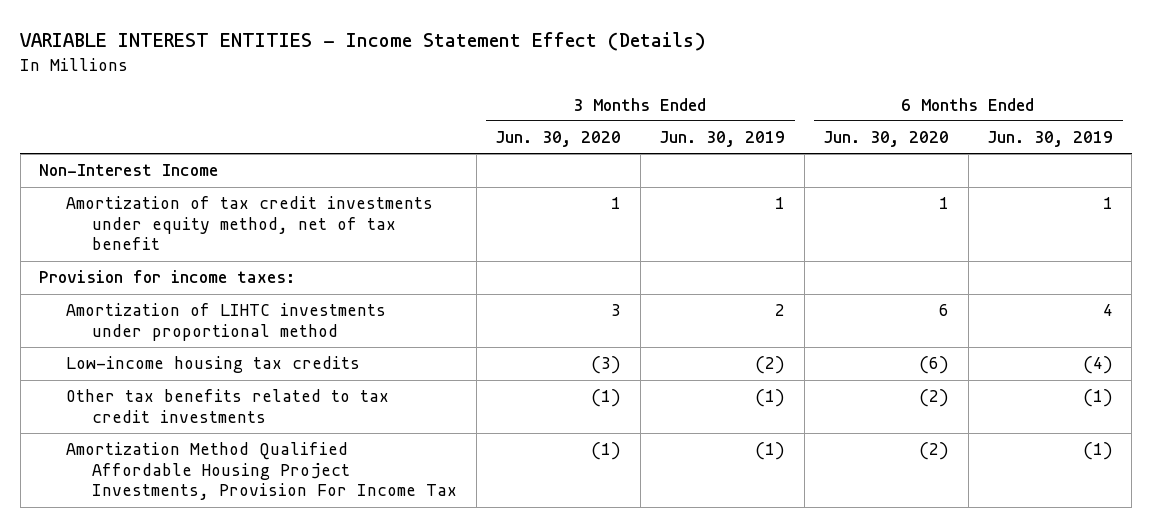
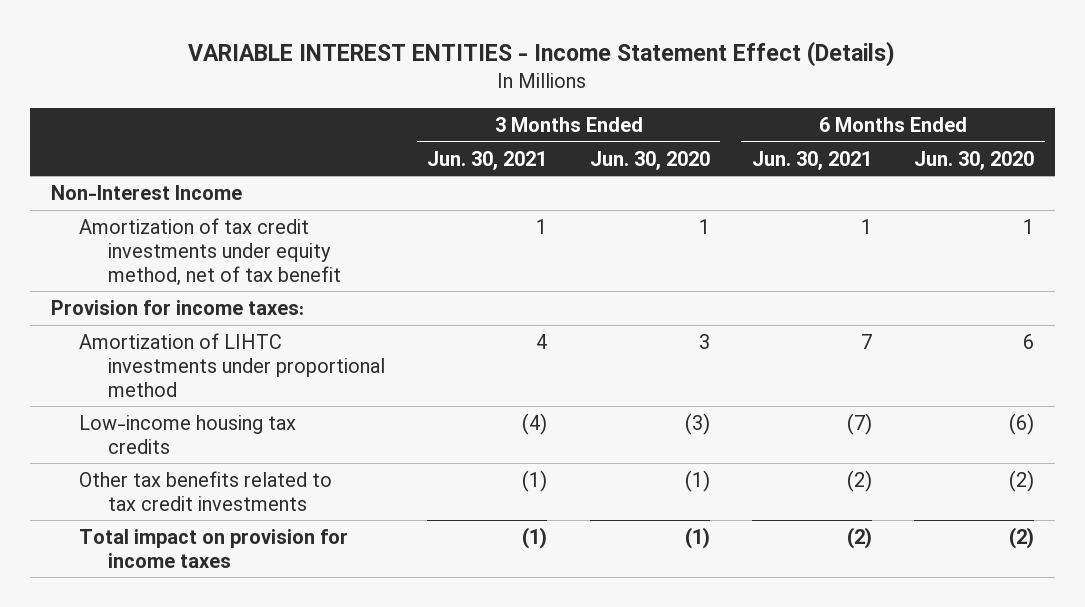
[659,131,786,148] Jun. 30, 2019 -> none
[987,131,1114,148] Jun. 30, 2019 -> none
none -> [427,150,548,170] Jun. 30, 2021
none -> [751,150,872,170] Jun. 30, 2021
[65,442,458,501] Amortization Method Qualified Affordable Housing Project Investments, Provision For Income Tax -> [79,528,349,568] Total impact on provision for income taxes

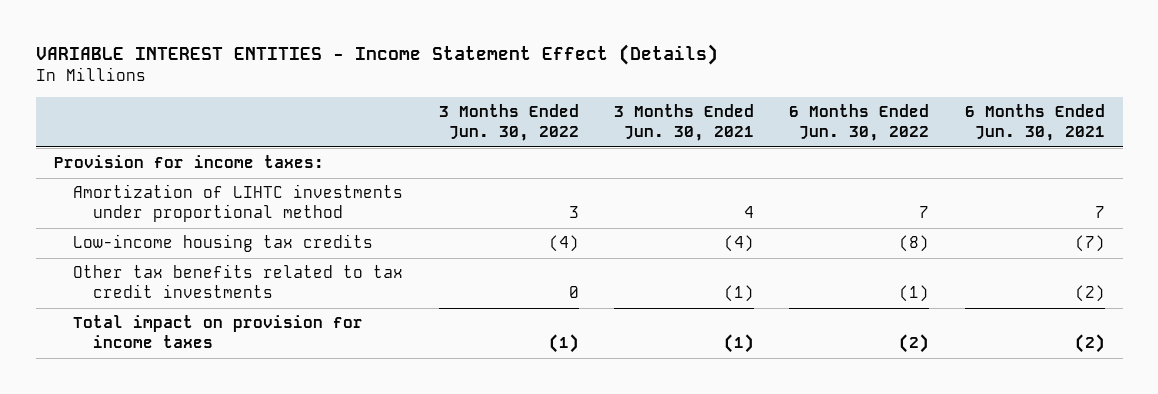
[589,150,710,170] Jun. 30, 2020 -> none
[914,150,1035,170] Jun. 30, 2020 -> none
none -> [438,104,579,142] 3 Months Ended Jun. 30, 2022
none -> [789,104,930,142] 6 Months Ended Jun. 30, 2022
[50,184,242,200] Non-Interest Income -> none
[79,217,342,286] Amortization of tax credit investments under equity method, net of tax benefit -> none

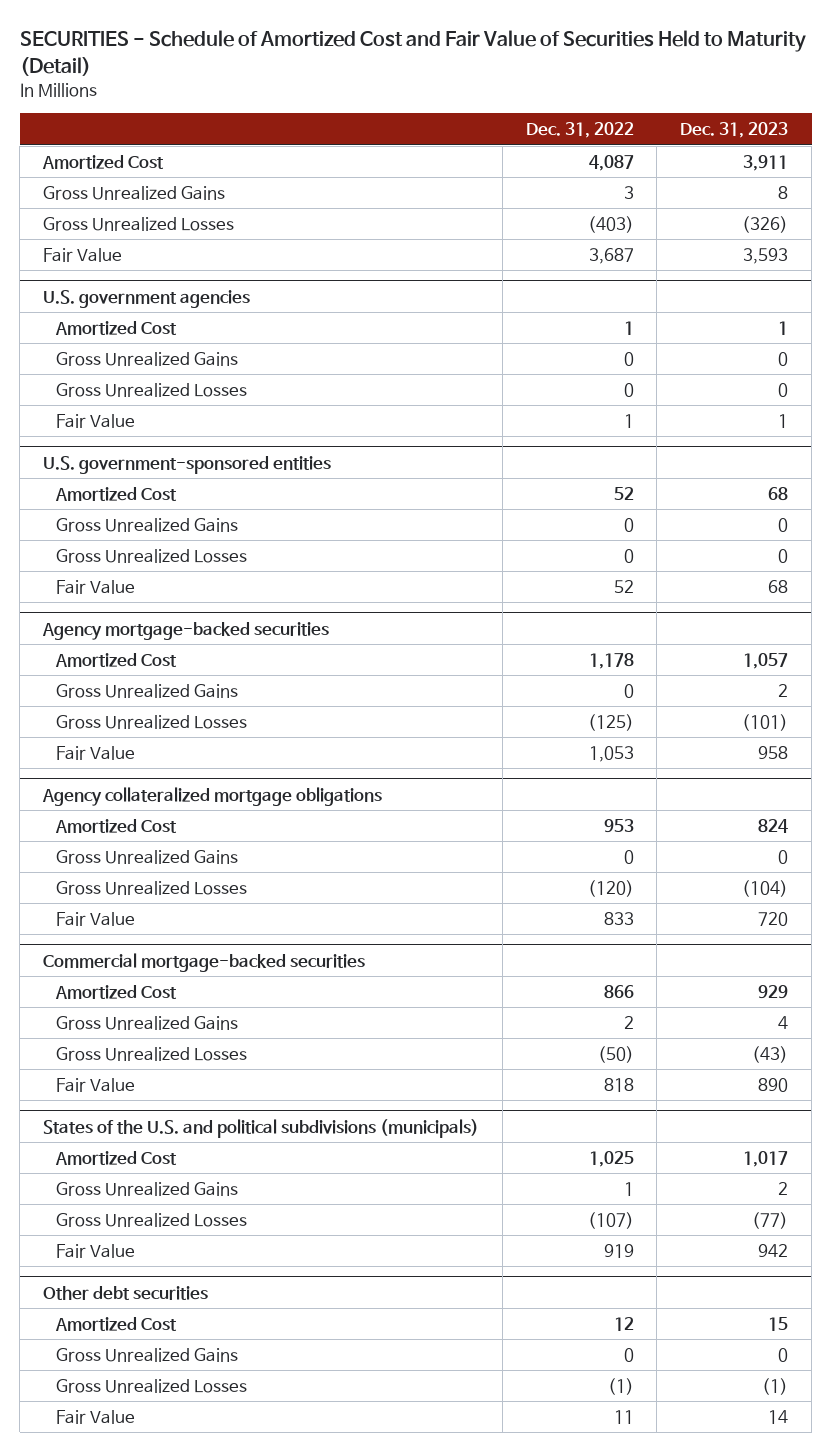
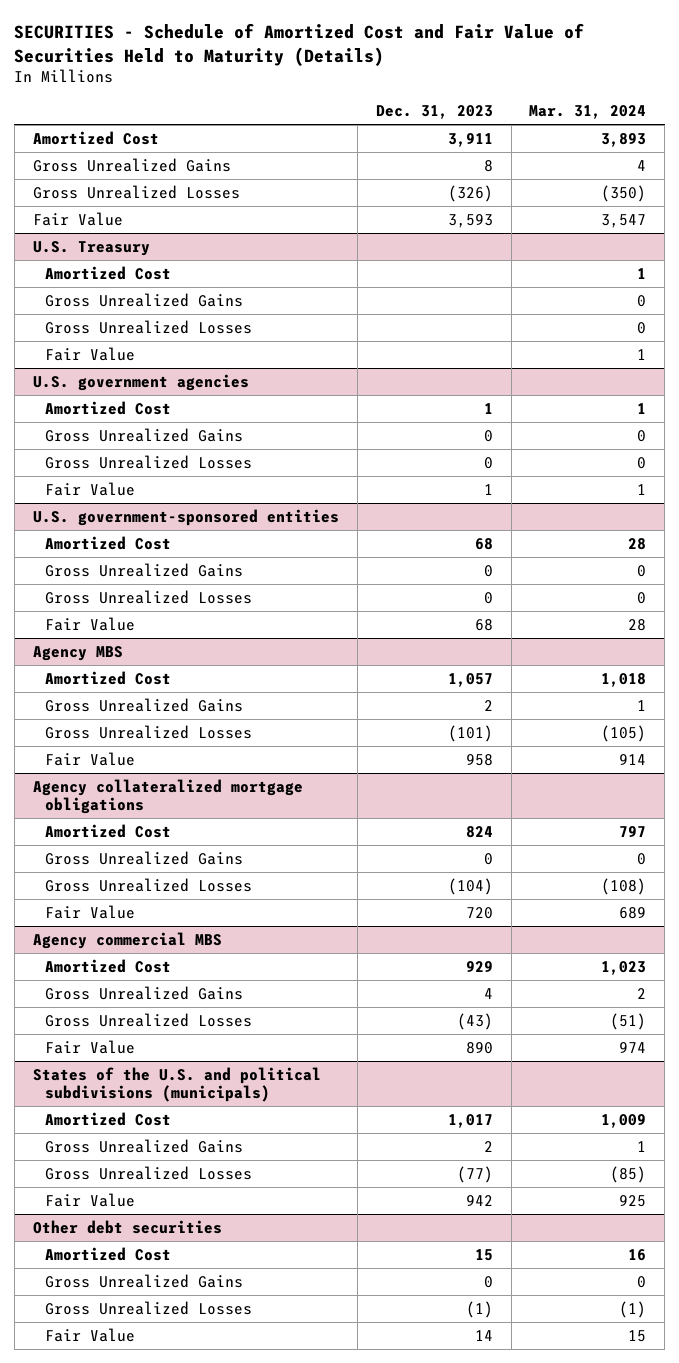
[19,30,806,76] SECURITIES - Schedule of Amortized Cost and Fair Value of Securities Held to Maturity (Detail) -> [14,23,585,66] SECURITIES - Schedule of Amortized Cost and Fair Value of Securities Held to Maturity (Details)
[525,122,634,139] Dec. 31, 2022 -> none
none -> [529,105,647,120] Mar. 31, 2024
none -> [32,240,150,256] U.S. Treasury
none -> [45,265,172,280] Amortized Cost
none -> [45,292,244,307] Gross Unrealized Gains
none -> [45,319,253,334] Gross Unrealized Losses
none -> [45,346,136,361] Fair Value
[41,621,329,640] Agency mortgage-backed securities -> [32,645,123,661] Agency MBS
[42,952,365,972] Commercial mortgage-backed securities -> [32,931,222,949] Agency commercial MBS

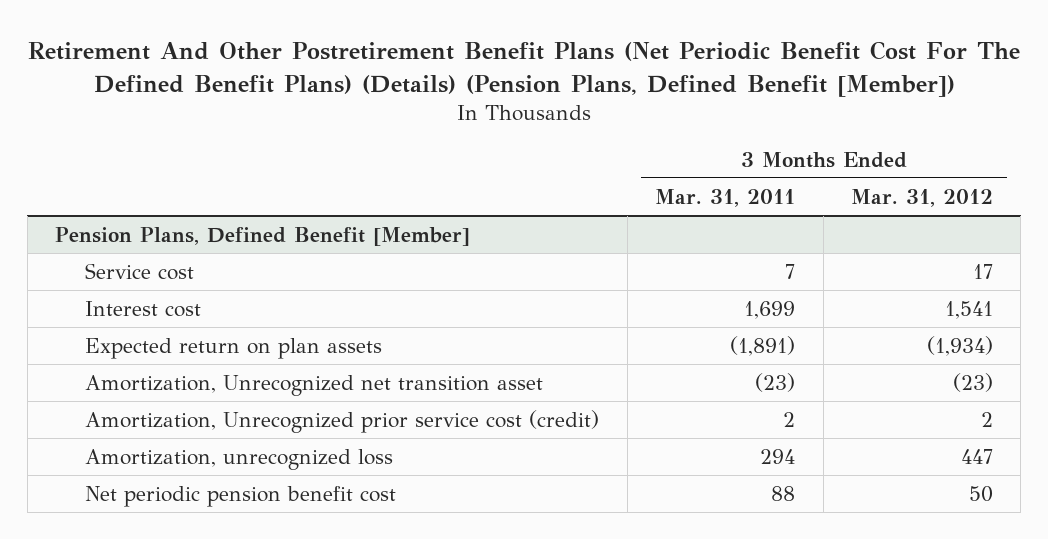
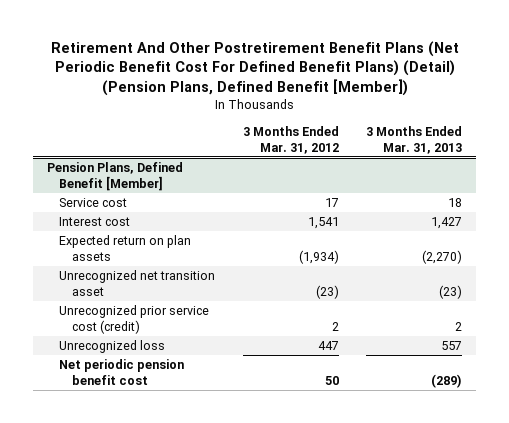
[28,41,1021,97] Retirement And Other Postretirement Benefit Plans (Net Periodic Benefit Cost For The Defined Benefit Plans) (Details) (Pension Plans, Defined Benefit [Member]) -> [50,40,459,97] Retirement And Other Postretirement Benefit Plans (Net Periodic Benefit Cost For Defined Benefit Plans) (Detail) (Pension Plans, Defined Benefit [Member])
[655,188,796,207] Mar. 31, 2011 -> none
none -> [366,126,463,154] 3 Months Ended Mar. 31, 2013
[85,374,544,396] Amortization, Unrecognized net transition asset -> [59,270,216,296] Unrecognized net transition asset
[85,409,600,433] Amortization, Unrecognized prior service cost (credit) -> [59,305,210,334] Unrecognized prior service cost (credit)
[85,448,394,470] Amortization, unrecognized loss -> [59,340,166,354] Unrecognized loss

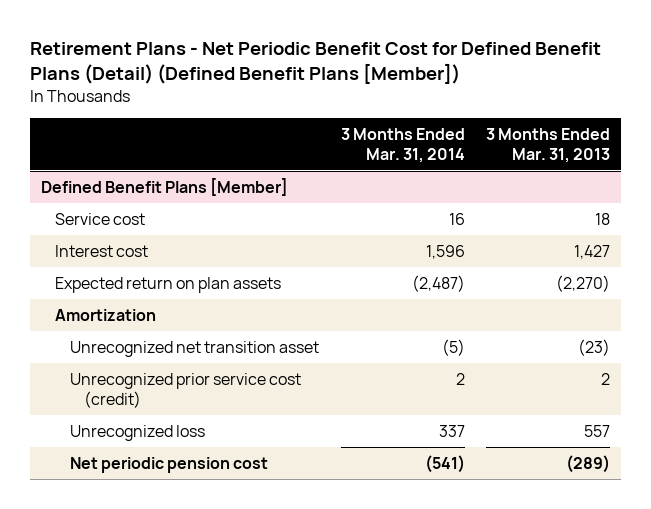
[50,40,459,97] Retirement And Other Postretirement Benefit Plans (Net Periodic Benefit Cost For Defined Benefit Plans) (Detail) (Pension Plans, Defined Benefit [Member]) -> [30,42,602,85] Retirement Plans - Net Periodic Benefit Cost for Defined Benefit Plans (Detail) (Defined Benefit Plans [Member])
[242,126,339,154] 3 Months Ended Mar. 31, 2012 -> none
none -> [340,127,465,163] 3 Months Ended Mar. 31, 2014
[46,162,183,191] Pension Plans, Defined Benefit [Member] -> [40,177,288,196] Defined Benefit Plans [Member]
none -> [55,308,157,321] Amortization
[59,359,185,385] Net periodic pension benefit cost -> [69,456,268,473] Net periodic pension cost

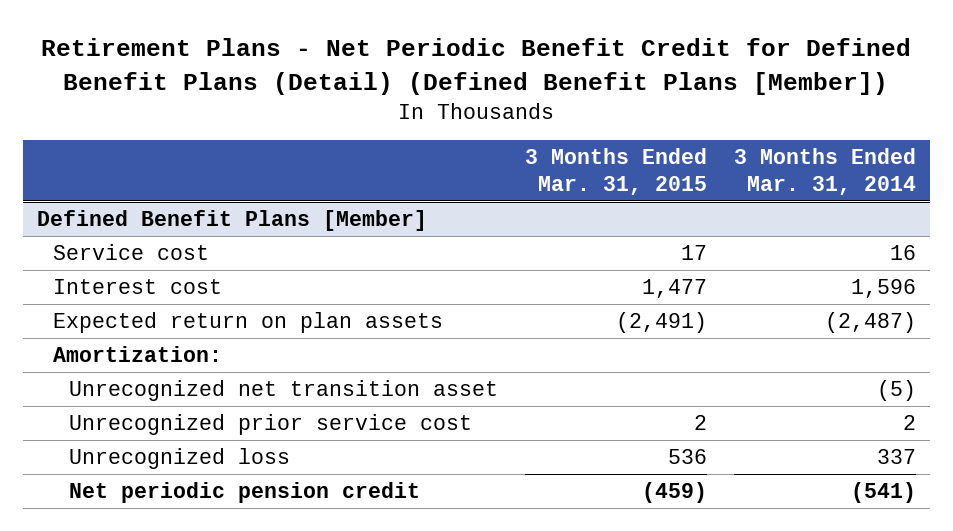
[30,42,602,85] Retirement Plans - Net Periodic Benefit Cost for Defined Benefit Plans (Detail) (Defined Benefit Plans [Member]) -> [41,38,912,95] Retirement Plans - Net Periodic Benefit Credit for Defined Benefit Plans (Detail) (Defined Benefit Plans [Member])
[486,127,611,163] 3 Months Ended Mar. 31, 2013 -> none
none -> [524,148,707,196] 3 Months Ended Mar. 31, 2015
[55,308,157,321] Amortization -> [52,345,222,362] Amortization:
[69,372,301,408] Unrecognized prior service cost (credit) -> [68,413,472,435] Unrecognized prior service cost
[69,456,268,473] Net periodic pension cost -> [68,481,420,503] Net periodic pension credit

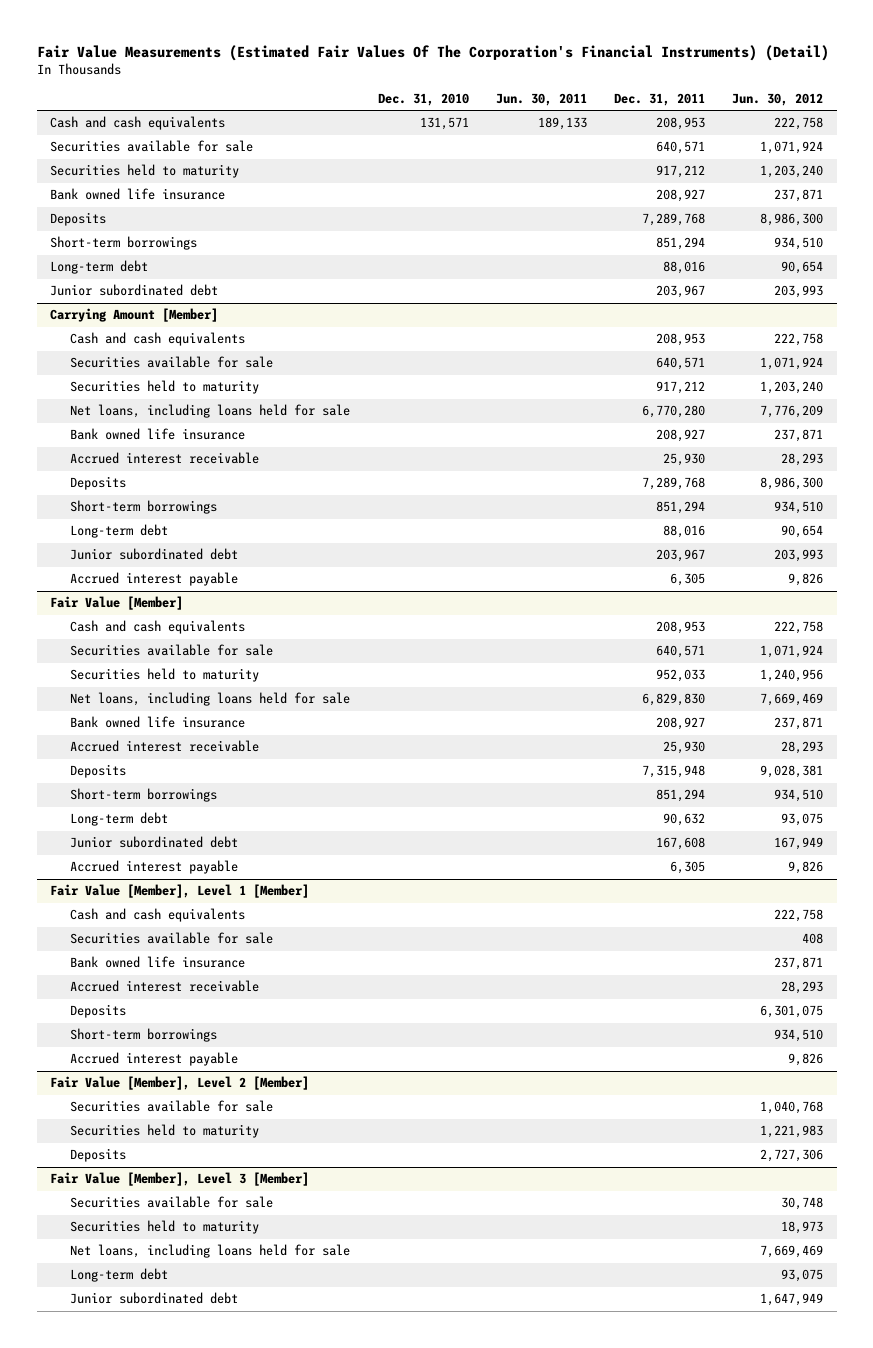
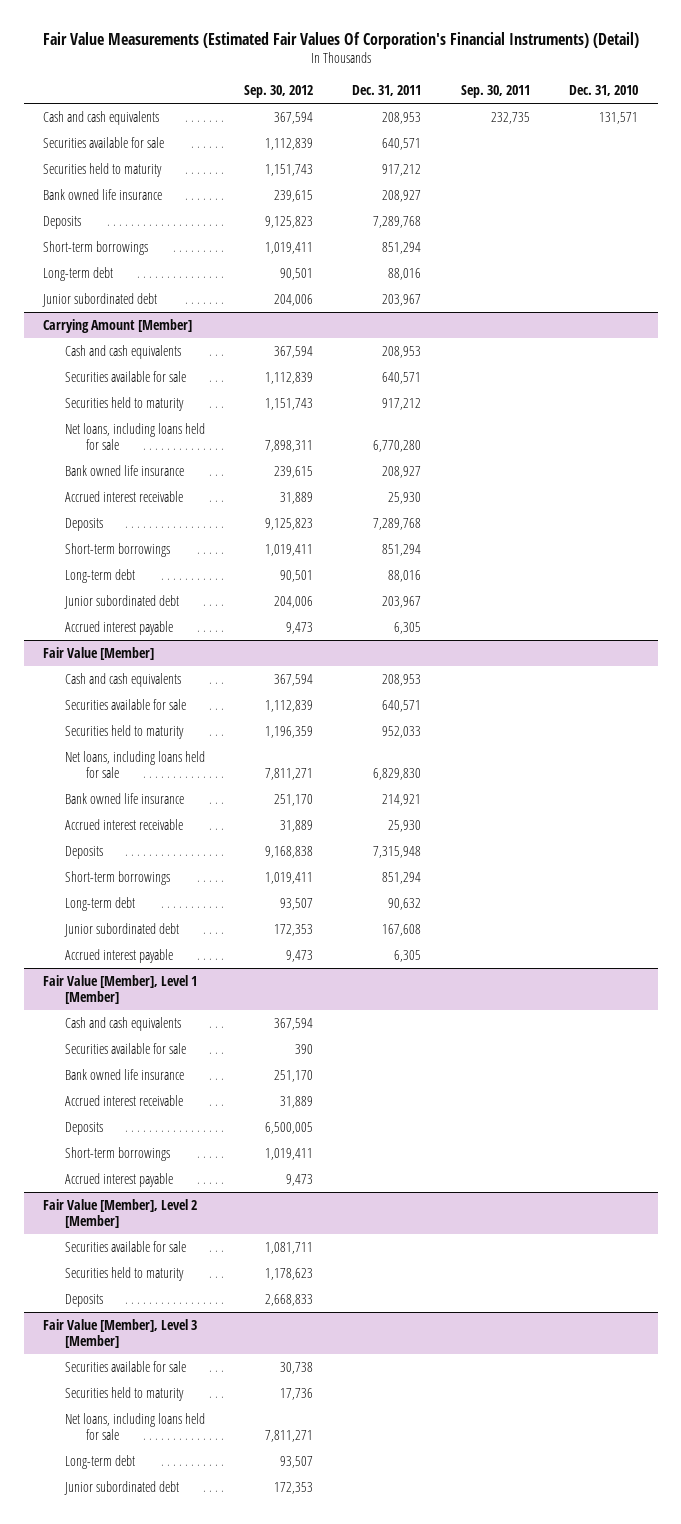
[36,44,829,61] Fair Value Measurements (Estimated Fair Values Of The Corporation's Financial Instruments) (Detail) -> [42,31,639,49] Fair Value Measurements (Estimated Fair Values Of Corporation's Financial Instruments) (Detail)
[495,92,587,106] Jun. 30, 2011 -> none
[732,92,824,106] Jun. 30, 2012 -> none
none -> [243,84,313,98] Sep. 30, 2012
none -> [460,84,530,98] Sep. 30, 2011
[655,717,705,731] 208,927 -> [382,793,422,806] 214,921

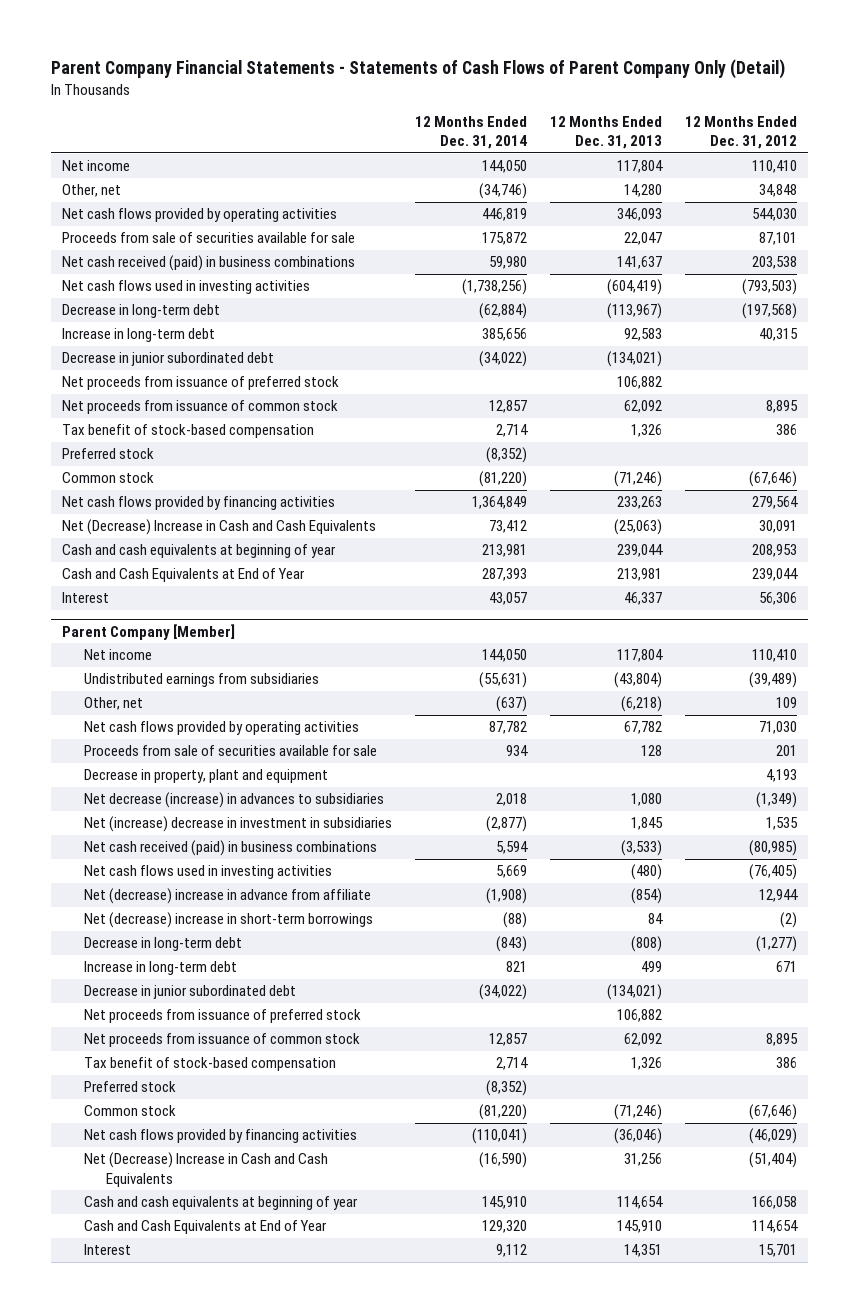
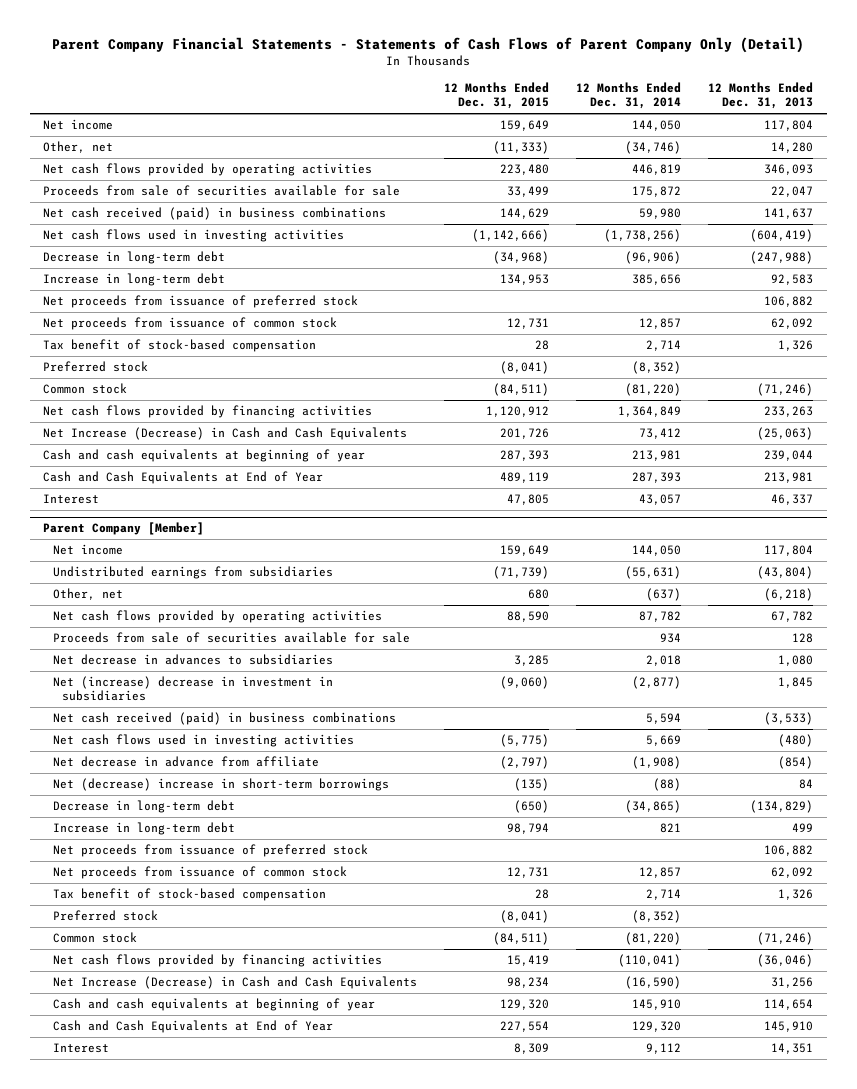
[684,115,797,150] 12 Months Ended Dec. 31, 2012 -> none
none -> [443,82,549,110] 12 Months Ended Dec. 31, 2015
[478,303,527,320] (62,884) -> [625,251,682,265] (96,906)
[606,303,662,320] (113,967) -> [750,251,814,265] (247,988)
[62,352,275,367] Decrease in junior subordinated debt -> none
[62,519,377,536] Net (Decrease) Increase in Cash and Cash Equivalents -> [43,427,408,441] Net Increase (Decrease) in Cash and Cash Equivalents
[84,769,329,784] Decrease in property, plant and equipment -> none
[84,792,385,809] Net decrease (increase) in advances to subsidiaries -> [52,654,333,666] Net decrease in advances to subsidiaries
[84,888,372,905] Net (decrease) increase in advance from affiliate -> [52,756,319,768] Net decrease in advance from affiliate
[495,936,527,953] (843) -> [625,800,682,814] (34,865)
[630,936,662,953] (808) -> [750,800,814,814] (134,829)
[84,985,297,1000] Decrease in junior subordinated debt -> none
[84,1152,329,1187] Net (Decrease) Increase in Cash and Cash Equivalents -> [52,976,417,990] Net Increase (Decrease) in Cash and Cash Equivalents

